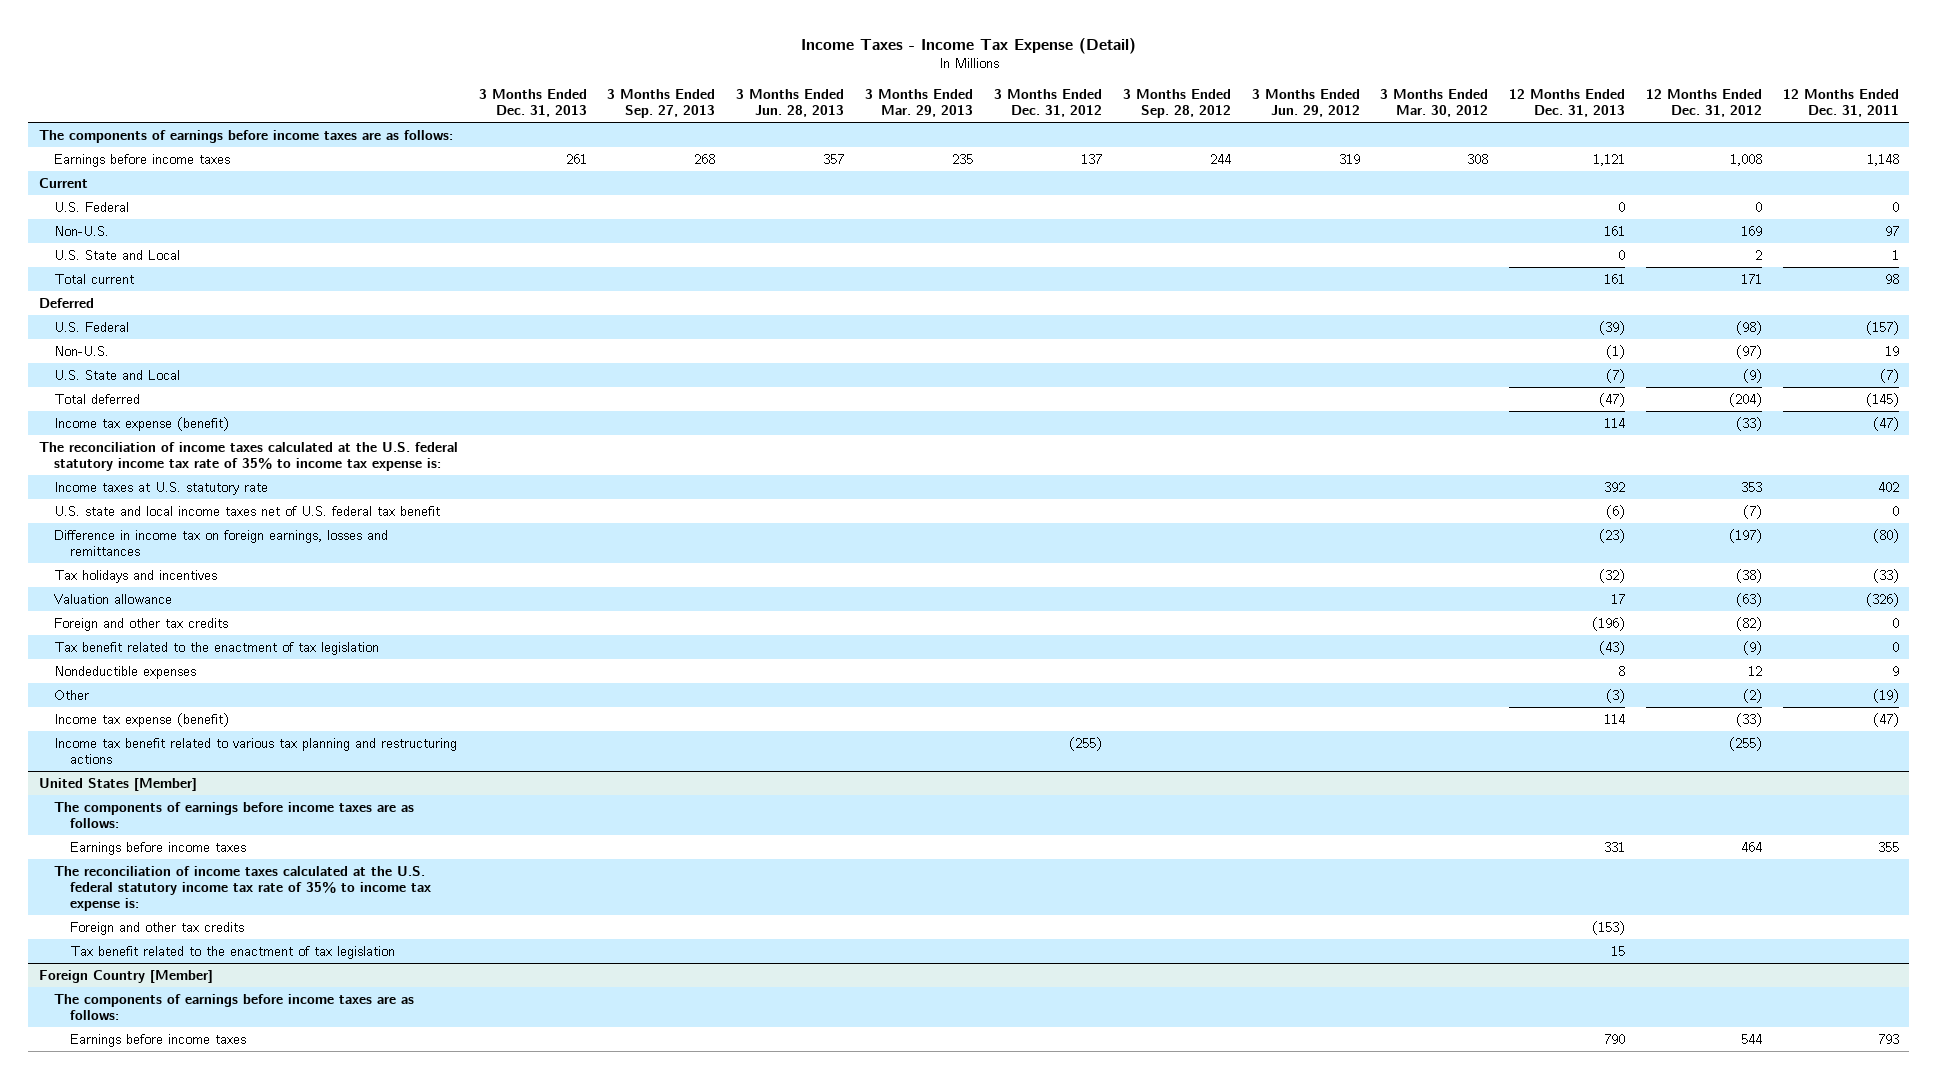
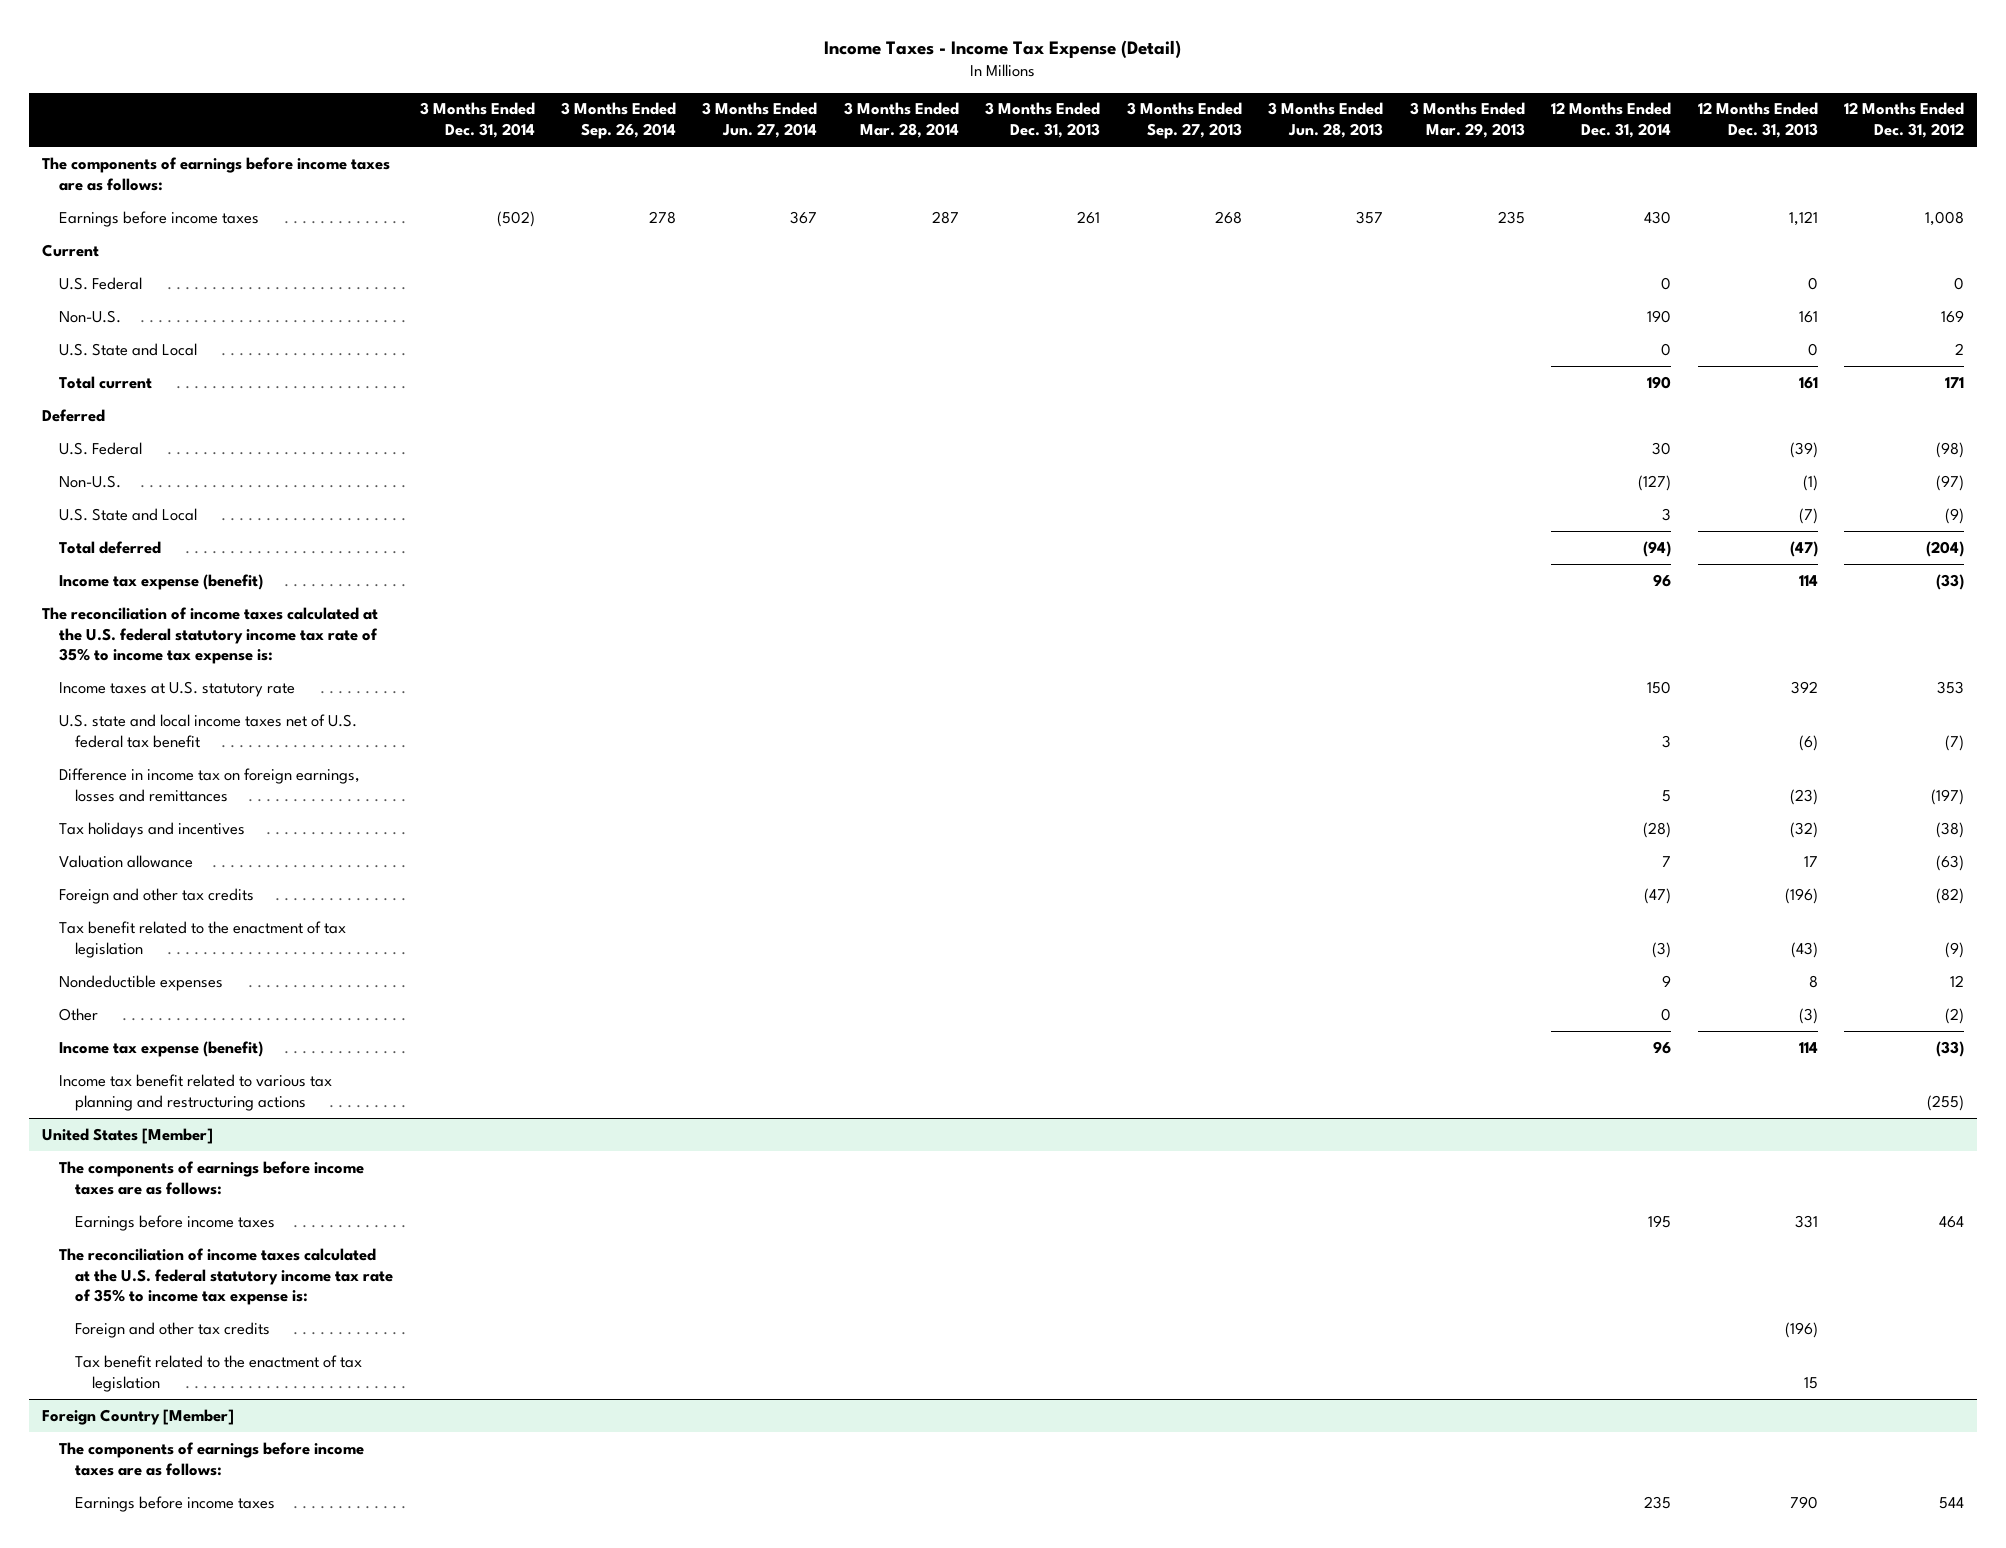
[993,88,1102,118] 3 Months Ended Dec. 31, 2012 -> none
[1122,88,1231,119] 3 Months Ended Sep. 28, 2012 -> none
[1251,88,1360,118] 3 Months Ended Jun. 29, 2012 -> none
[1380,88,1489,118] 3 Months Ended Mar. 30, 2012 -> none
[1782,88,1899,118] 12 Months Ended Dec. 31, 2011 -> none
none -> [419,102,535,139] 3 Months Ended Dec. 31, 2014
none -> [561,102,677,140] 3 Months Ended Sep. 26, 2014
none -> [702,102,818,139] 3 Months Ended Jun. 27, 2014
none -> [843,102,959,139] 3 Months Ended Mar. 28, 2014
none -> [1551,102,1672,139] 12 Months Ended Dec. 31, 2014
[1592,920,1626,935] (153) -> [1784,1321,1818,1338] (196)

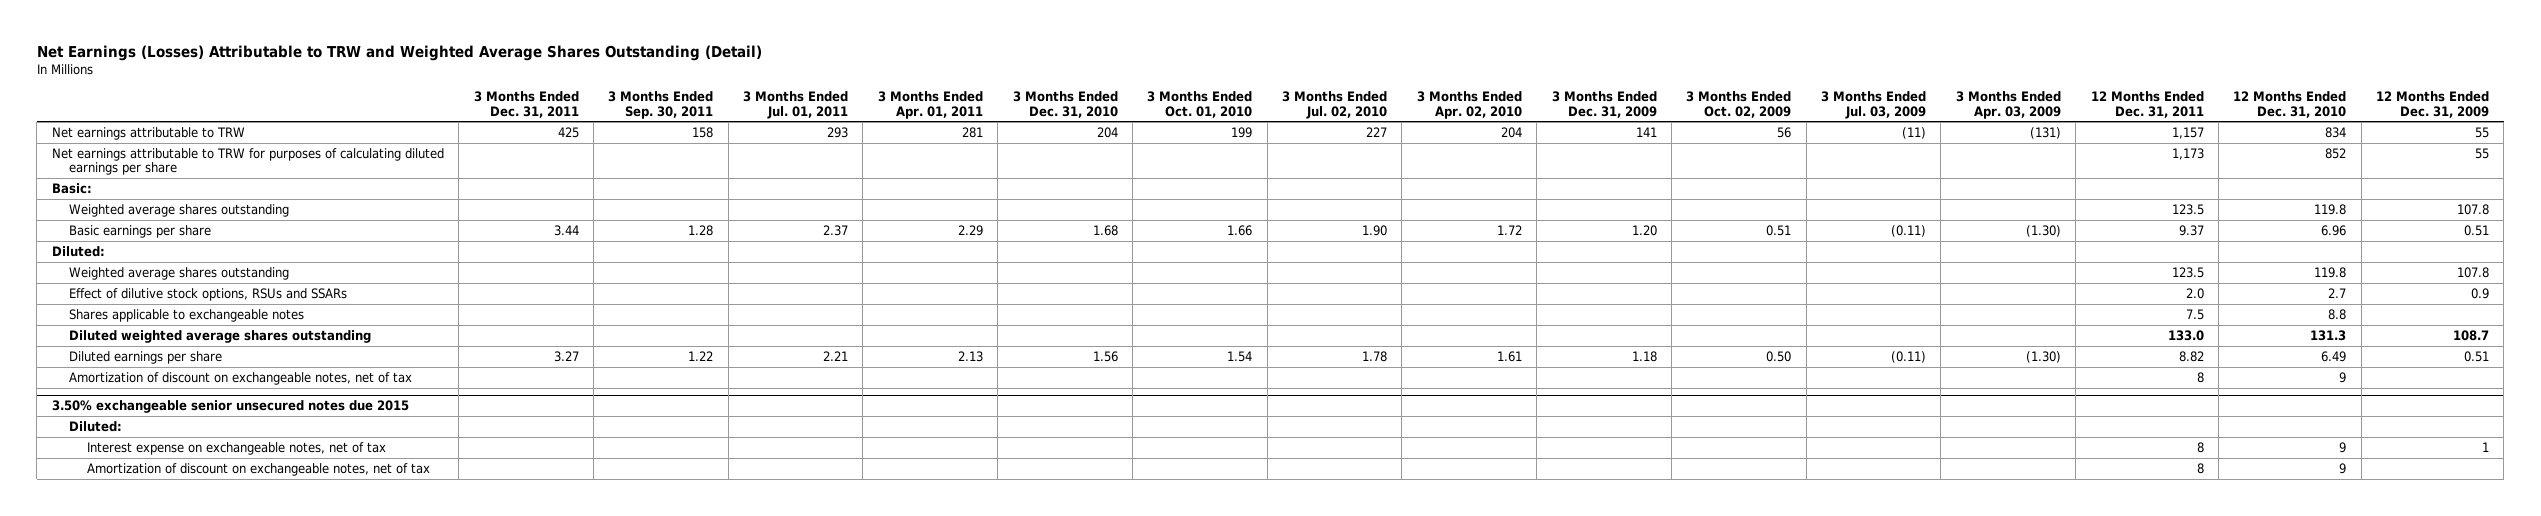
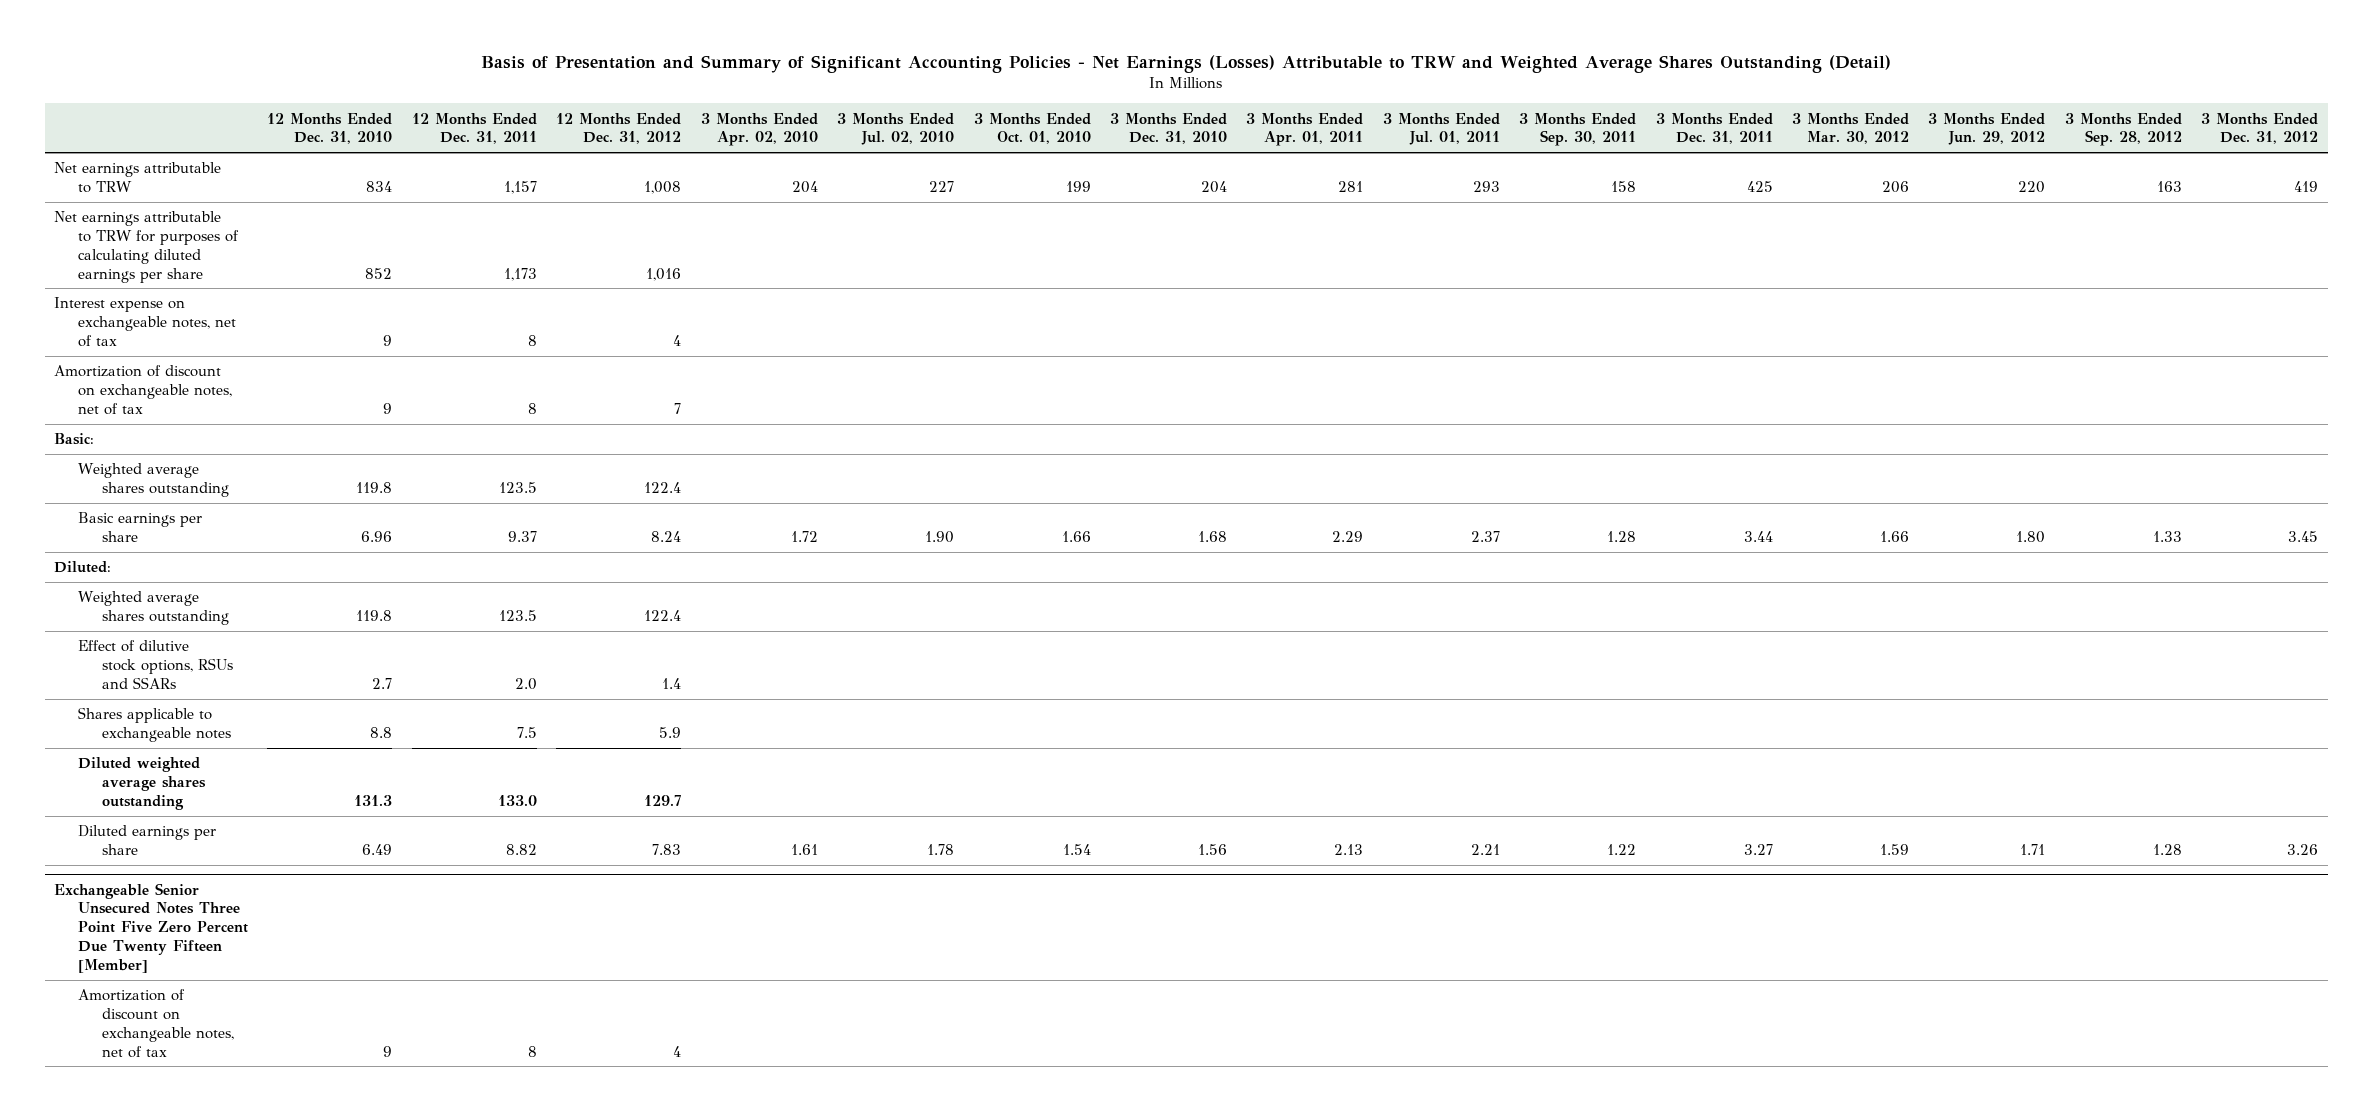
[36,44,762,61] Net Earnings (Losses) Attributable to TRW and Weighted Average Shares Outstanding (Detail) -> [481,55,1892,74] Basis of Presentation and Summary of Significant Accounting Policies - Net Earnings (Losses) Attributable to TRW and Weighted Average Shares Outstanding (Detail)
[1551,91,1657,118] 3 Months Ended Dec. 31, 2009 -> none
[1686,91,1792,118] 3 Months Ended Oct. 02, 2009 -> none
[1821,91,1927,119] 3 Months Ended Jul. 03, 2009 -> none
[1955,91,2061,119] 3 Months Ended Apr. 03, 2009 -> none
[2376,91,2490,118] 12 Months Ended Dec. 31, 2009 -> none
none -> [556,112,682,145] 12 Months Ended Dec. 31, 2012
none -> [1791,112,1909,145] 3 Months Ended Mar. 30, 2012
none -> [1928,112,2046,146] 3 Months Ended Jun. 29, 2012
none -> [2064,112,2182,147] 3 Months Ended Sep. 28, 2012
none -> [2201,112,2319,145] 3 Months Ended Dec. 31, 2012
none -> [54,297,237,347] Interest expense on exchangeable notes, net of tax
[69,371,413,385] Amortization of discount on exchangeable notes, net of tax -> [54,365,233,415] Amortization of discount on exchangeable notes, net of tax
[51,400,409,414] 3.50% exchangeable senior unsecured notes due 2015 -> none
[69,420,123,432] Diluted: -> none
[86,441,386,455] Interest expense on exchangeable notes, net of tax -> none
none -> [54,882,249,973] Exchangeable Senior Unsecured Notes Three Point Five Zero Percent Due Twenty Fifteen [Member]

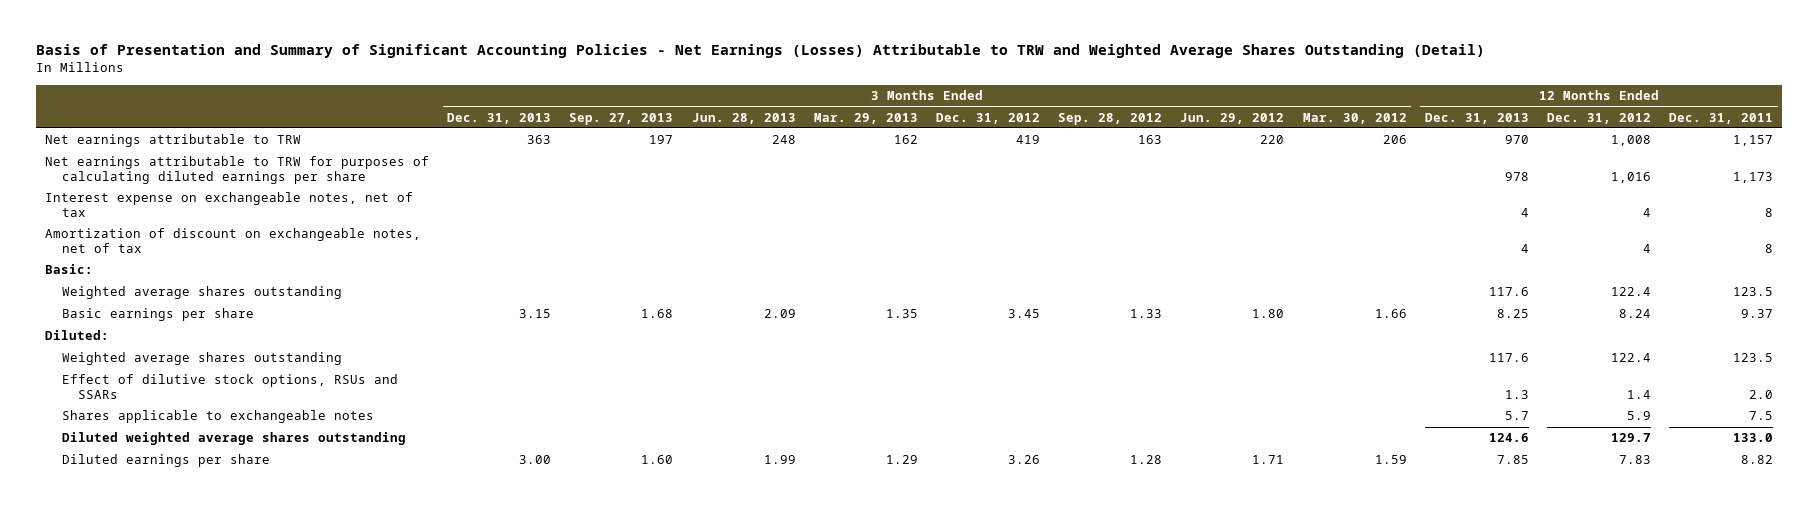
[267,112,393,145] 12 Months Ended Dec. 31, 2010 -> none
[700,112,818,147] 3 Months Ended Apr. 02, 2010 -> none
[837,112,955,146] 3 Months Ended Jul. 02, 2010 -> none
[973,112,1091,145] 3 Months Ended Oct. 01, 2010 -> none
[1109,112,1227,145] 3 Months Ended Dec. 31, 2010 -> none
[1246,112,1364,147] 3 Months Ended Apr. 01, 2011 -> none
[1382,112,1500,146] 3 Months Ended Jul. 01, 2011 -> none
[1519,112,1637,147] 3 Months Ended Sep. 30, 2011 -> none
[1655,112,1773,145] 3 Months Ended Dec. 31, 2011 -> none
none -> [447,112,552,124] Dec. 31, 2013
none -> [569,112,674,125] Sep. 27, 2013
none -> [691,112,796,124] Jun. 28, 2013
none -> [813,112,918,124] Mar. 29, 2013
none -> [1424,112,1529,124] Dec. 31, 2013
[674,402,682,414] 7 -> [1642,244,1651,254] 4
[54,882,249,973] Exchangeable Senior Unsecured Notes Three Point Five Zero Percent Due Twenty Fifteen [Member] -> none
[78,989,234,1058] Amortization of discount on exchangeable notes, net of tax -> none

